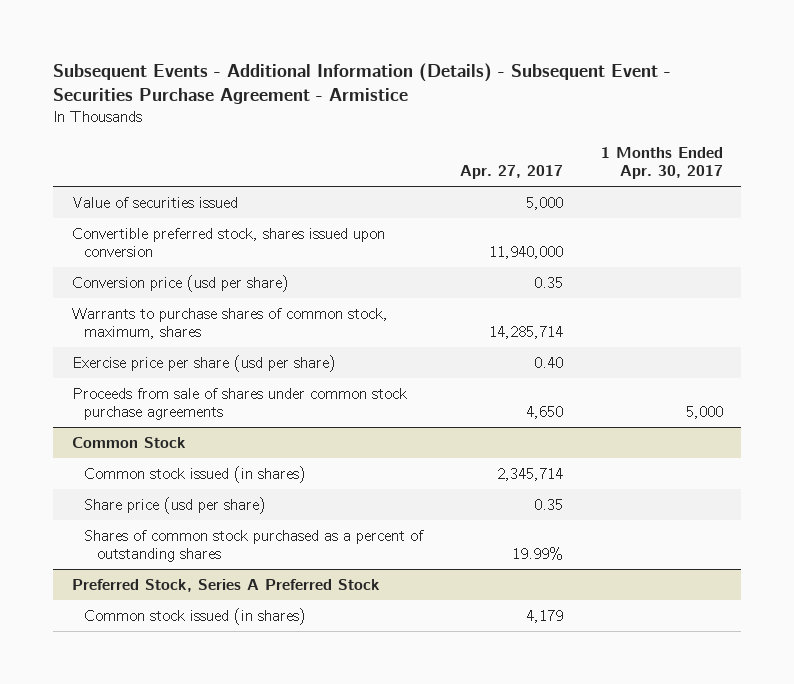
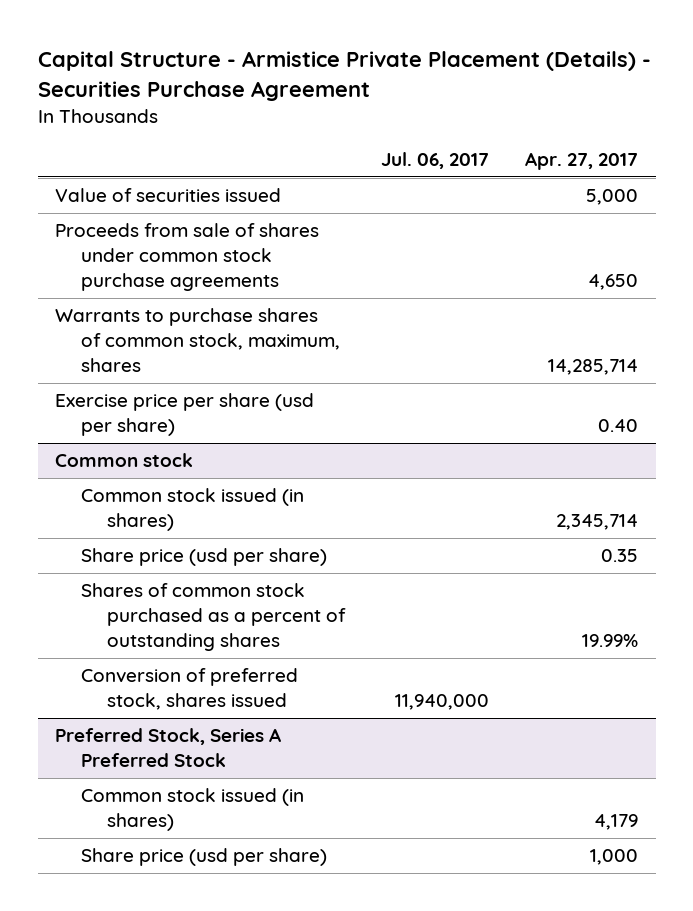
[53,62,672,104] Subsequent Events - Additional Information (Details) - Subsequent Event - Securities Purchase Agreement - Armistice -> [37,51,651,101] Capital Structure - Armistice Private Placement (Details) - Securities Purchase Agreement
[600,146,723,180] 1 Months Ended Apr. 30, 2017 -> none
none -> [381,152,490,170] Jul. 06, 2017
[71,227,385,258] Convertible preferred stock, shares issued upon conversion -> none
[71,274,289,292] Conversion price (usd per share) -> none
[71,387,407,421] Proceeds from sale of shares under common stock purchase agreements -> [55,223,320,291] Proceeds from sale of shares under common stock purchase agreements
[71,436,186,448] Common Stock -> [55,453,194,468] Common stock
none -> [81,668,299,711] Conversion of preferred stock, shares issued
none -> [81,848,328,867] Share price (usd per share)

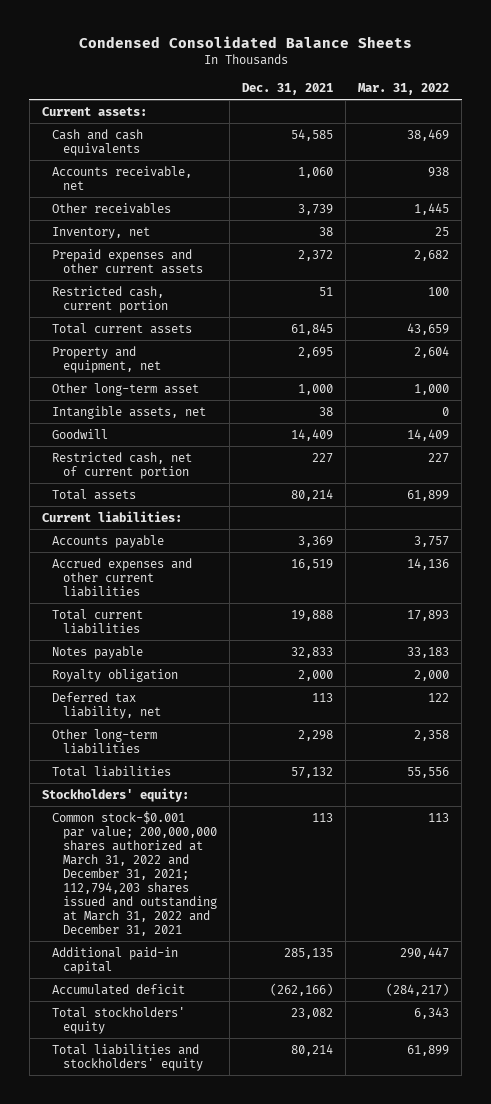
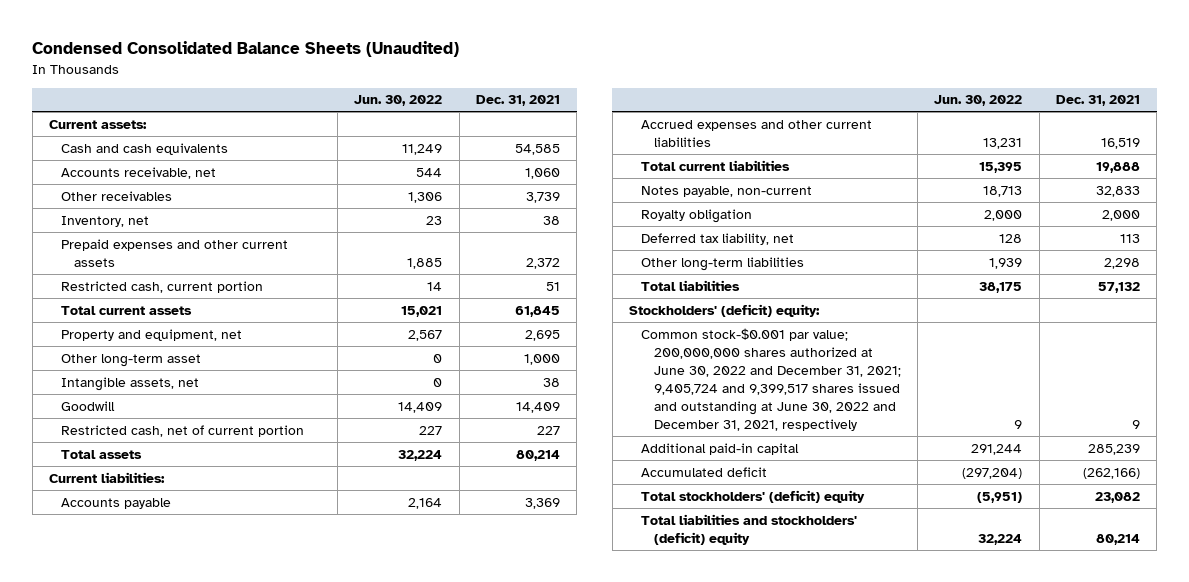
[78,36,412,49] Condensed Consolidated Balance Sheets -> [32,41,460,58] Condensed Consolidated Balance Sheets (Unaudited)
[358,83,450,96] Mar. 31, 2022 -> none
none -> [354,95,443,107] Jun. 30, 2022
[52,645,144,659] Notes payable -> [641,185,813,197] Notes payable, non-current
[42,787,190,802] Stockholders' equity: -> [629,303,821,317] Stockholders' (deficit) equity:
[52,810,217,936] Common stock-$0.001 par value; 200,000,000 shares authorized at March 31, 2022 and December 31, 2021; 112,794,203 shares issued and outstanding at March 31, 2022 and December 31, 2021 -> [641,327,901,431] Common stock-$0.001 par value; 200,000,000 shares authorized at June 30, 2022 and December 31, 2021; 9,405,724 and 9,399,517 shares issued and outstanding at June 30, 2022 and December 31, 2021, respectively
[312,812,334,822] 113 -> [1132,419,1141,429] 9
[284,947,334,959] 285,135 -> [1088,443,1141,455] 285,239
[52,1006,186,1034] Total stockholders' equity -> [641,489,866,503] Total stockholders' (deficit) equity
[52,1043,203,1071] Total liabilities and stockholders' equity -> [641,513,858,545] Total liabilities and stockholders' (deficit) equity

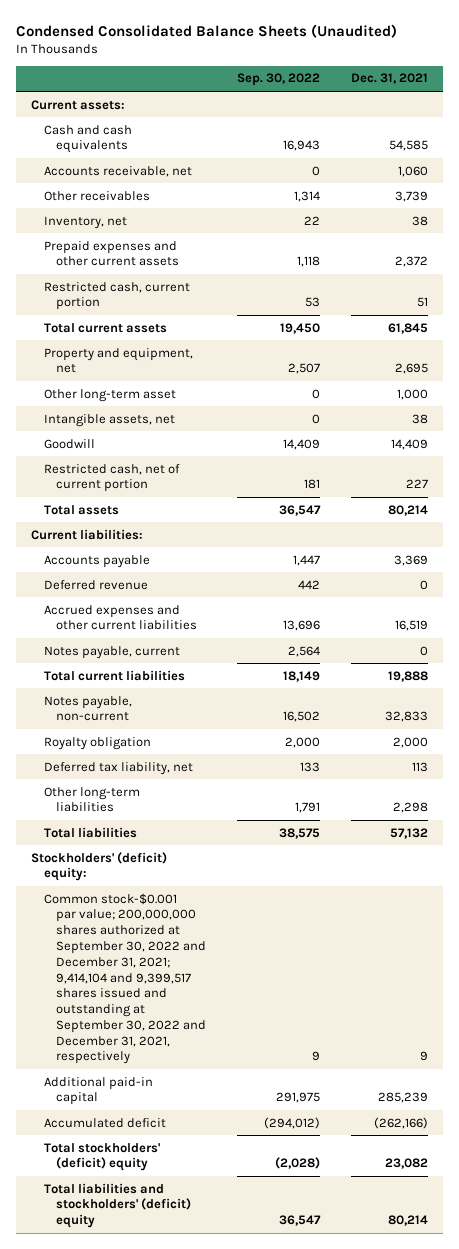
[354,95,443,107] Jun. 30, 2022 -> none
none -> [236,73,320,87] Sep. 30, 2022
none -> [43,579,148,590] Deferred revenue
none -> [43,645,180,659] Notes payable, current
[641,327,901,431] Common stock-$0.001 par value; 200,000,000 shares authorized at June 30, 2022 and December 31, 2021; 9,405,724 and 9,399,517 shares issued and outstanding at June 30, 2022 and December 31, 2021, respectively -> [43,892,206,1065] Common stock-$0.001 par value; 200,000,000 shares authorized at September 30, 2022 and December 31, 2021; 9,414,104 and 9,399,517 shares issued and outstanding at September 30, 2022 and December 31, 2021, respectively

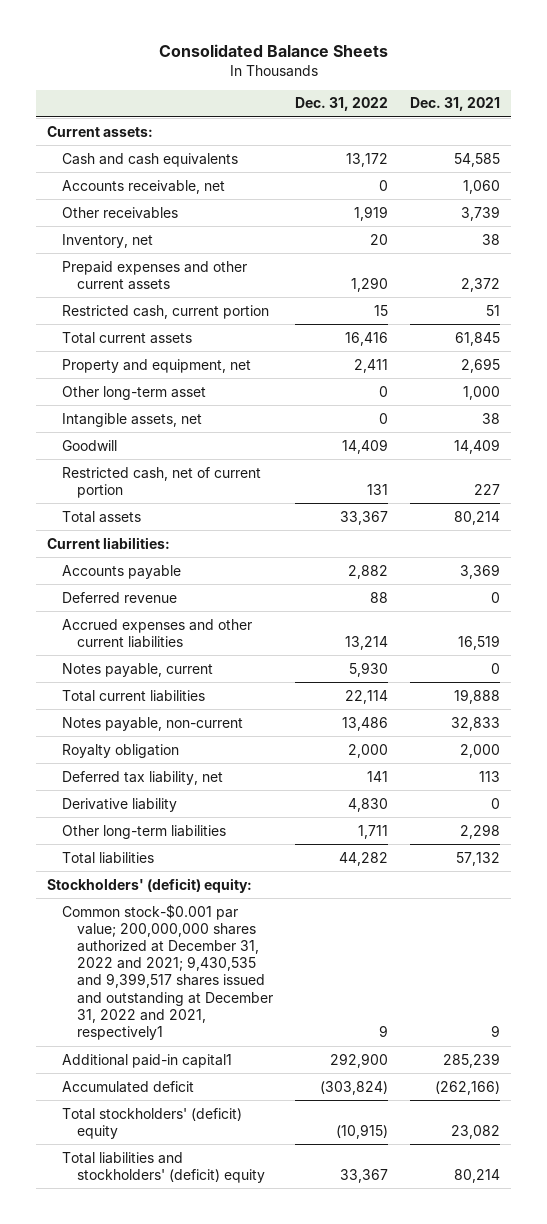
[15,23,397,38] Condensed Consolidated Balance Sheets (Unaudited) -> [158,44,388,58] Consolidated Balance Sheets
[236,73,320,87] Sep. 30, 2022 -> none
none -> [295,97,389,112] Dec. 31, 2022
none -> [61,797,177,812] Derivative liability
[43,892,206,1065] Common stock-$0.001 par value; 200,000,000 shares authorized at September 30, 2022 and December 31, 2021; 9,414,104 and 9,399,517 shares issued and outstanding at September 30, 2022 and December 31, 2021, respectively -> [61,903,273,1041] Common stock-$0.001 par value; 200,000,000 shares authorized at December 31, 2022 and 2021; 9,430,535 and 9,399,517 shares issued and outstanding at December 31, 2022 and 2021, respectively1
[43,1076,153,1106] Additional paid-in capital -> [61,1053,232,1068] Additional paid-in capital1

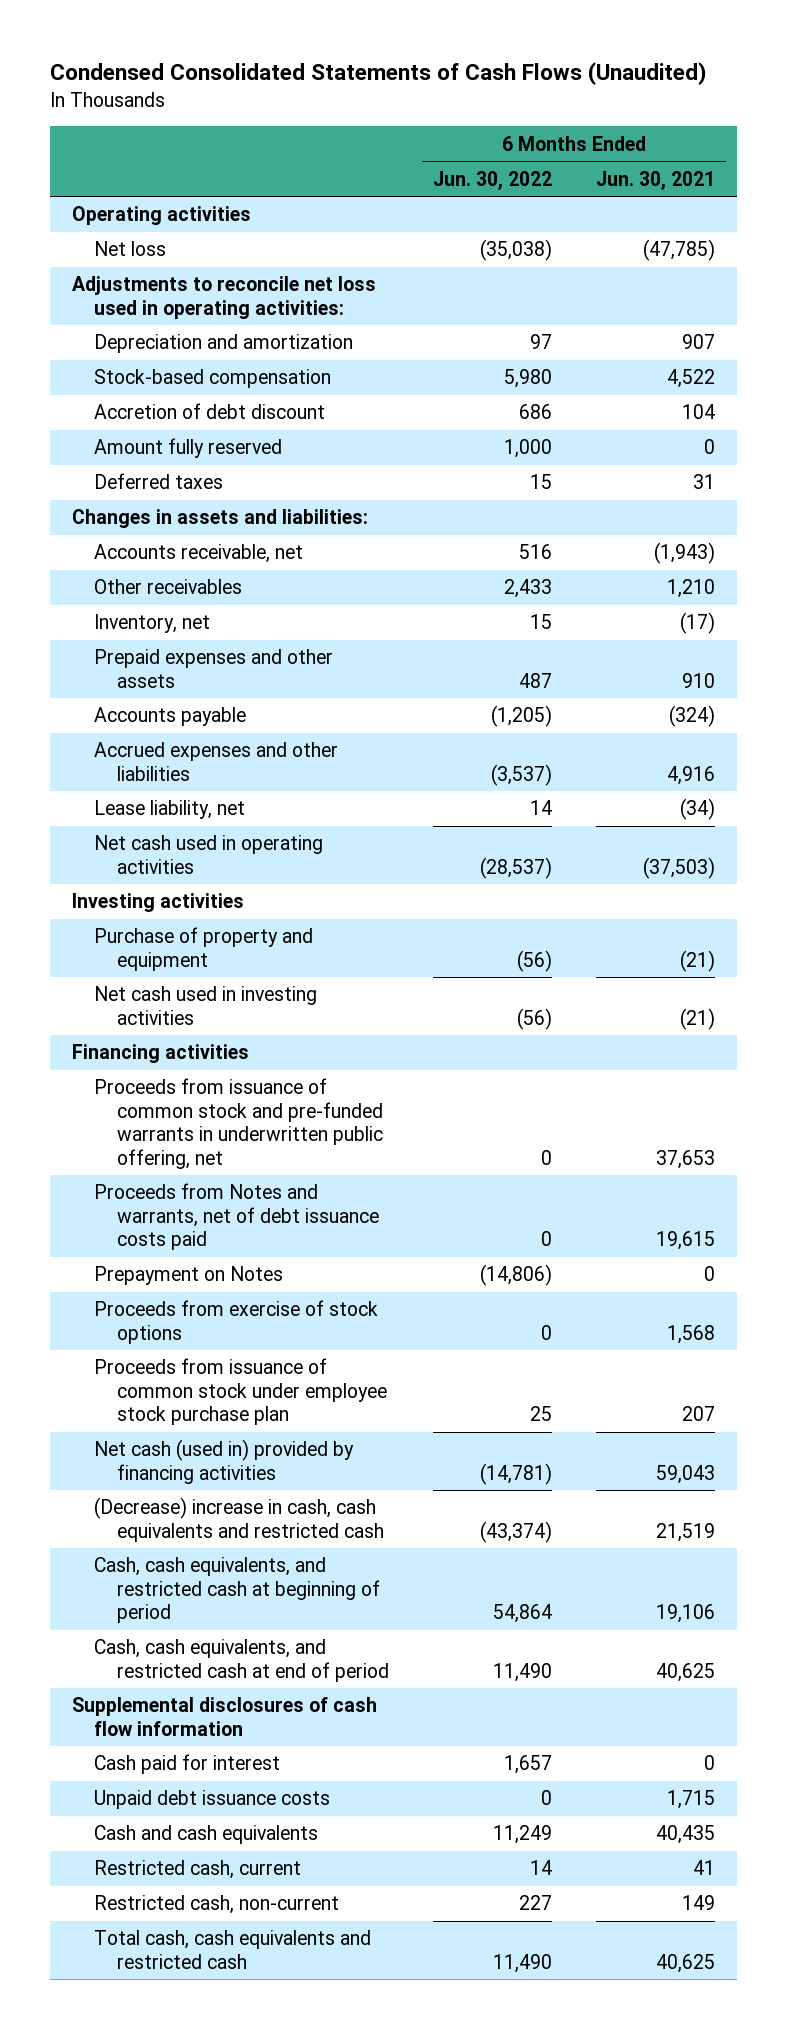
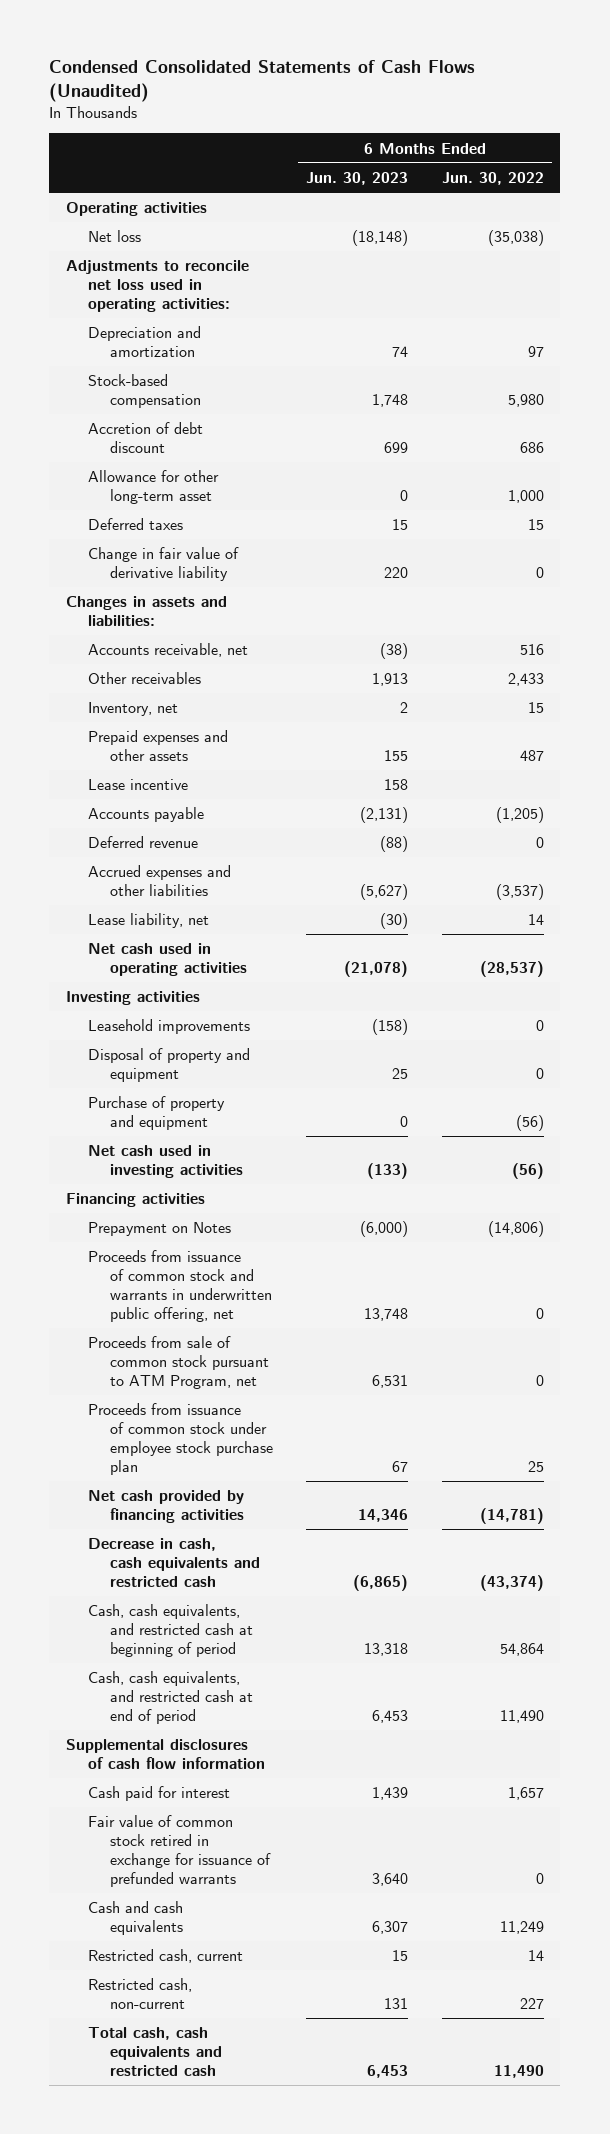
[596,170,716,191] Jun. 30, 2021 -> none
none -> [306,171,409,185] Jun. 30, 2023
[94,438,283,459] Amount fully reserved -> [87,470,219,504] Allowance for other long-term asset
none -> [87,547,239,581] Change in fair value of derivative liability
none -> [87,779,188,791] Lease incentive
none -> [87,836,198,849] Deferred revenue
none -> [87,1019,250,1035] Leasehold improvements
none -> [87,1048,250,1082] Disposal of property and equipment
[94,1078,384,1169] Proceeds from issuance of common stock and pre-funded warrants in underwritten public offering, net -> none
[94,1183,380,1251] Proceeds from Notes and warrants, net of debt issuance costs paid -> none
[94,1300,379,1344] Proceeds from exercise of stock options -> none
none -> [87,1250,272,1322] Proceeds from issuance of common stock and warrants in underwritten public offering, net
none -> [87,1336,269,1389] Proceeds from sale of common stock pursuant to ATM Program, net
[94,1439,355,1484] Net cash (used in) provided by financing activities -> [87,1490,244,1523] Net cash provided by financing activities
[94,1497,385,1542] (Decrease) increase in cash, cash equivalents and restricted cash -> [87,1538,260,1587] Decrease in cash, cash equivalents and restricted cash
[94,1790,331,1810] Unpaid debt issuance costs -> none
none -> [87,1815,271,1887] Fair value of common stock retired in exchange for issuance of prefunded warrants

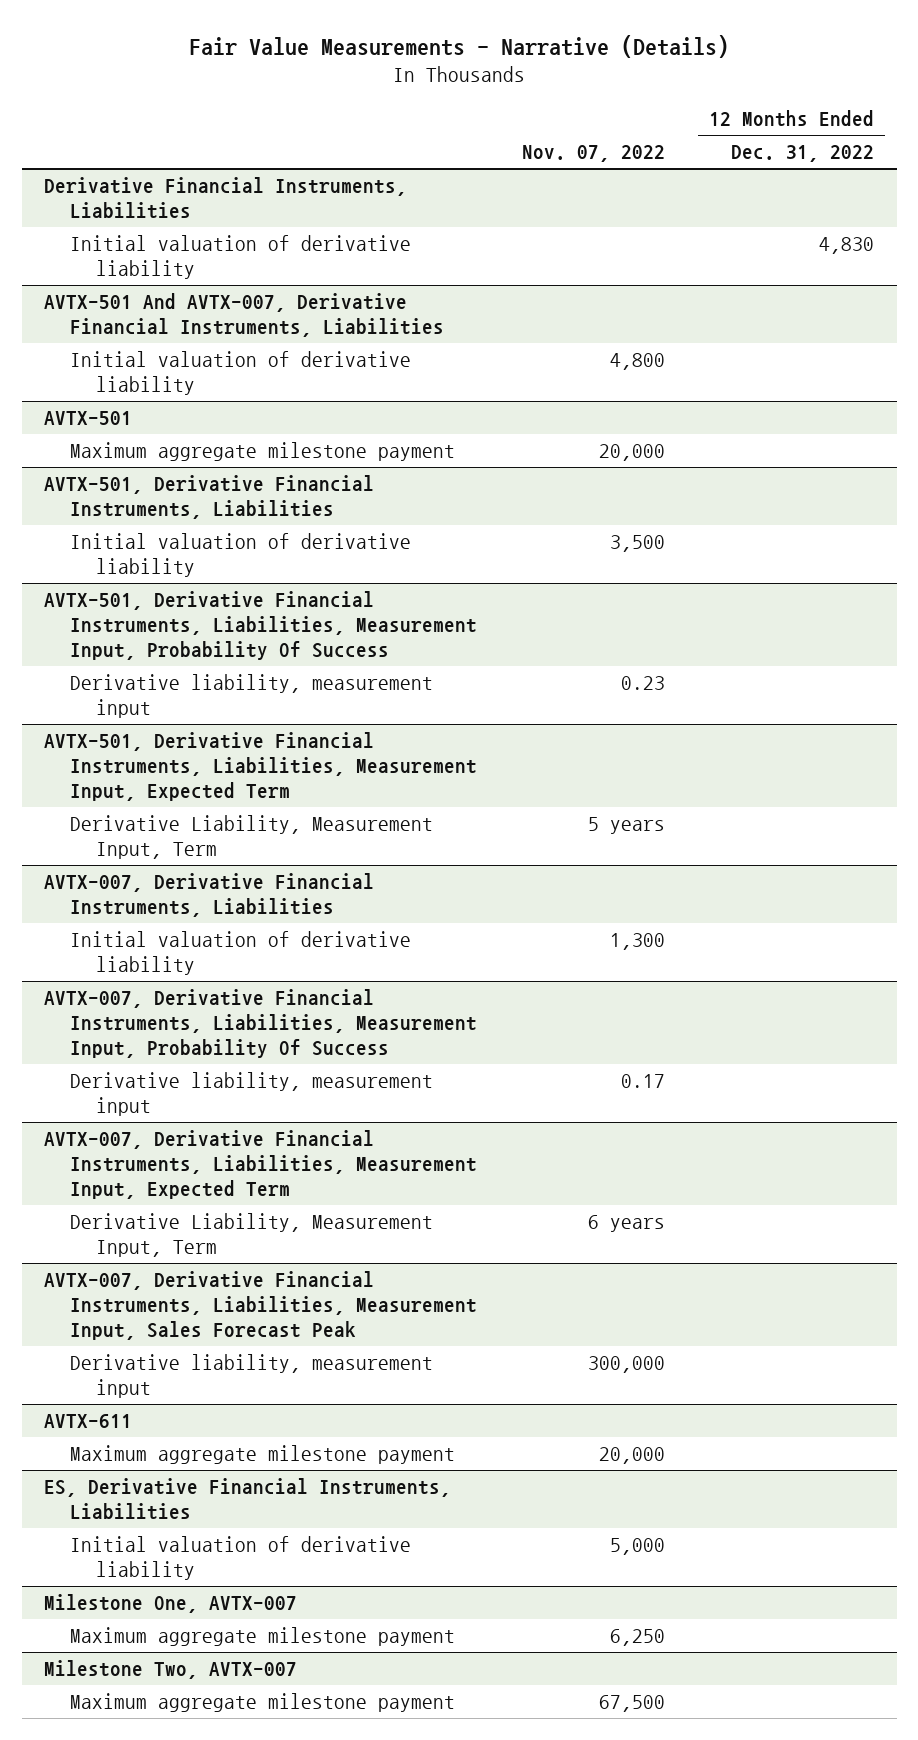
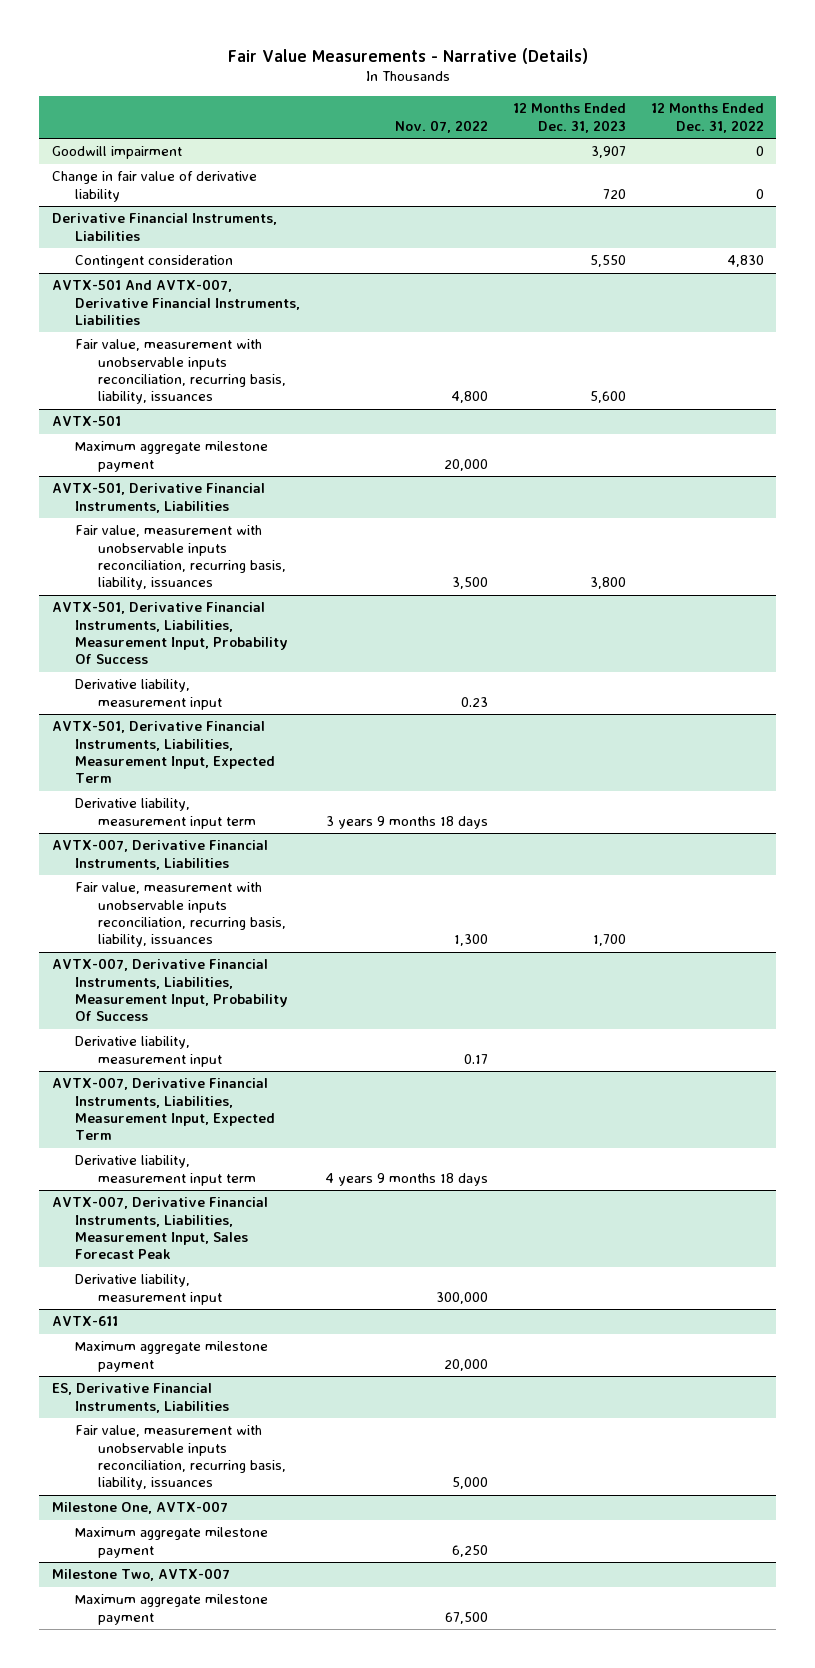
none -> [512,103,626,133] 12 Months Ended Dec. 31, 2023
none -> [51,146,182,160] Goodwill impairment
none -> [51,171,257,202] Change in fair value of derivative liability
[70,235,412,280] Initial valuation of derivative liability -> [74,255,233,269] Contingent consideration
[70,351,412,396] Initial valuation of derivative liability -> [74,339,286,405] Fair value, measurement with unobservable inputs reconciliation, recurring basis, liability, issuances
[70,533,412,578] Initial valuation of derivative liability -> [74,525,286,591] Fair value, measurement with unobservable inputs reconciliation, recurring basis, liability, issuances
[70,815,434,860] Derivative Liability, Measurement Input, Term -> [74,798,256,829] Derivative liability, measurement input term
[587,817,665,835] 5 years -> [325,815,488,829] 3 years 9 months 18 days
[70,931,412,976] Initial valuation of derivative liability -> [74,882,286,948] Fair value, measurement with unobservable inputs reconciliation, recurring basis, liability, issuances
[70,1213,434,1258] Derivative Liability, Measurement Input, Term -> [74,1155,256,1186] Derivative liability, measurement input term
[587,1215,665,1233] 6 years -> [324,1172,488,1186] 4 years 9 months 18 days
[70,1536,412,1581] Initial valuation of derivative liability -> [74,1425,286,1491] Fair value, measurement with unobservable inputs reconciliation, recurring basis, liability, issuances

